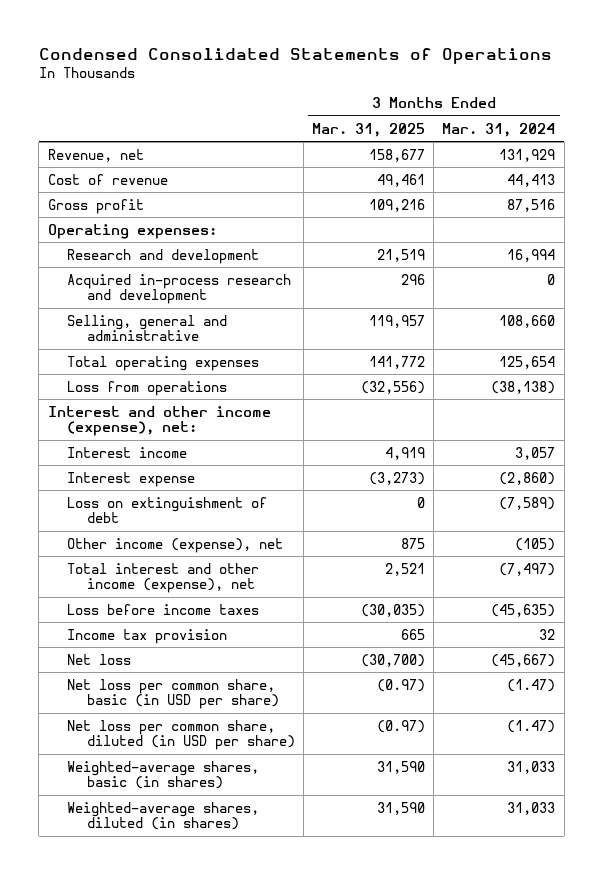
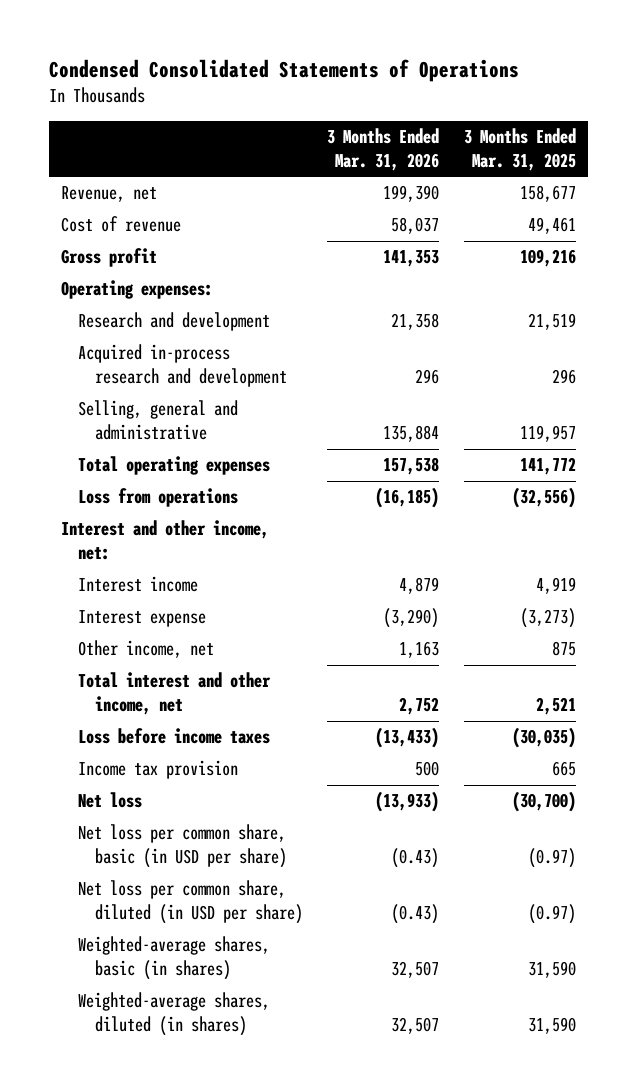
[442,122,556,137] Mar. 31, 2024 -> none
none -> [327,128,440,171] 3 Months Ended Mar. 31, 2026
[47,405,271,437] Interest and other income (expense), net: -> [60,520,269,561] Interest and other income, net:
[67,496,268,524] Loss on extinguishment of debt -> none
[67,537,284,553] Other income (expense), net -> [77,640,214,659] Other income, net
[67,562,260,594] Total interest and other income (expense), net -> [77,672,271,716] Total interest and other income, net

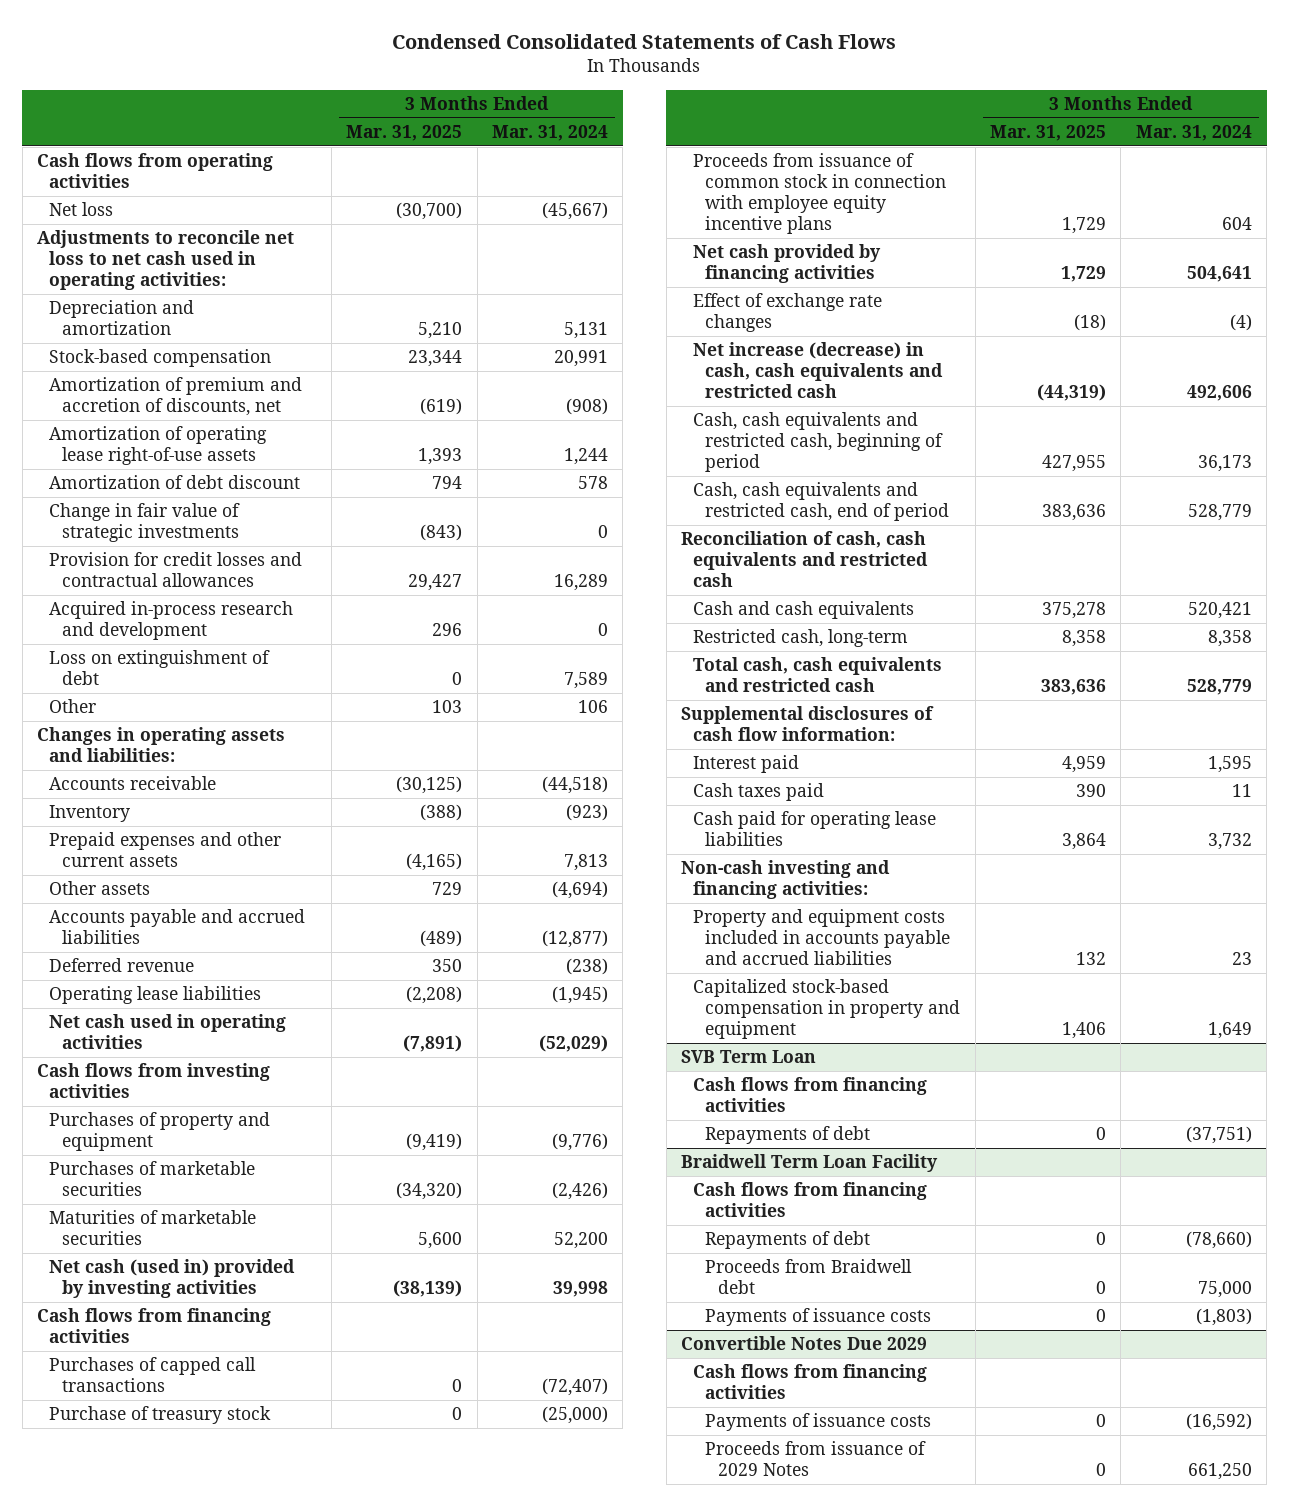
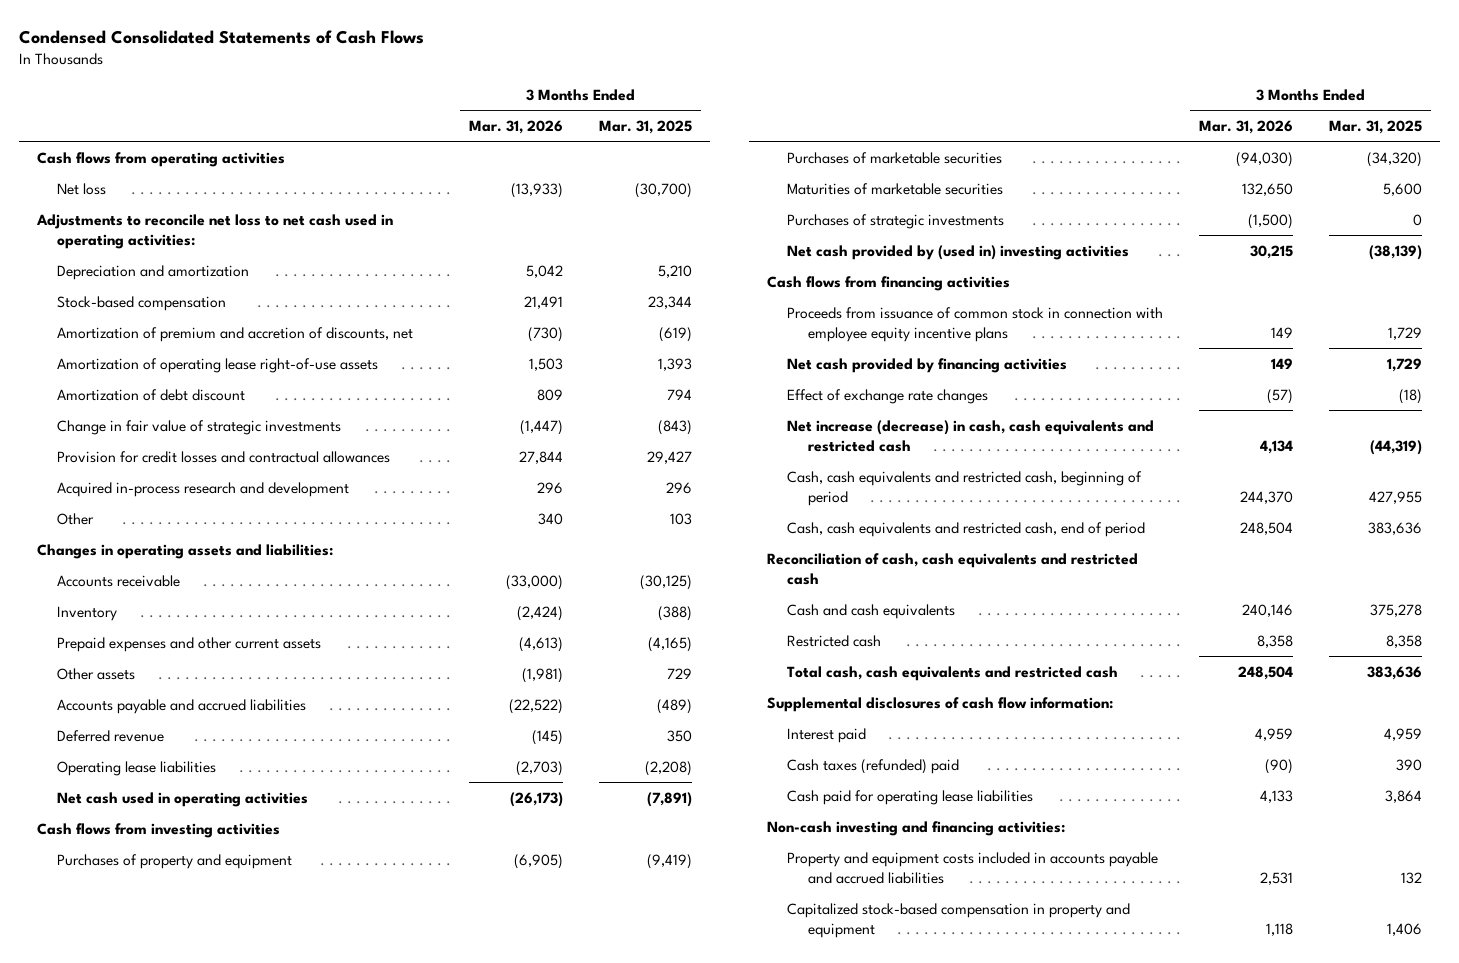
[492,125,609,142] Mar. 31, 2024 -> none
none -> [469,119,564,134] Mar. 31, 2026
[49,650,271,686] Loss on extinguishment of debt -> none
none -> [787,213,1005,229] Purchases of strategic investments
[49,1259,296,1299] Net cash (used in) provided by investing activities -> [787,244,1130,260] Net cash provided by (used in) investing activities
[49,1357,257,1393] Purchases of capped call transactions -> none
[49,1406,272,1425] Purchase of treasury stock -> none
[693,629,909,648] Restricted cash, long-term -> [787,634,882,647] Restricted cash
[693,783,825,802] Cash taxes paid -> [787,758,960,774] Cash taxes (refunded) paid
[680,1050,816,1064] SVB Term Loan -> none
[693,1077,928,1113] Cash flows from financing activities -> none
[705,1126,871,1145] Repayments of debt -> none
[680,1154,938,1173] Braidwell Term Loan Facility -> none
[693,1182,928,1218] Cash flows from financing activities -> none
[705,1231,871,1250] Repayments of debt -> none
[705,1259,913,1295] Proceeds from Braidwell debt -> none
[705,1308,932,1327] Payments of issuance costs -> none
[680,1336,927,1351] Convertible Notes Due 2029 -> none
[693,1364,928,1400] Cash flows from financing activities -> none
[705,1413,932,1432] Payments of issuance costs -> none
[705,1441,927,1477] Proceeds from issuance of 2029 Notes -> none

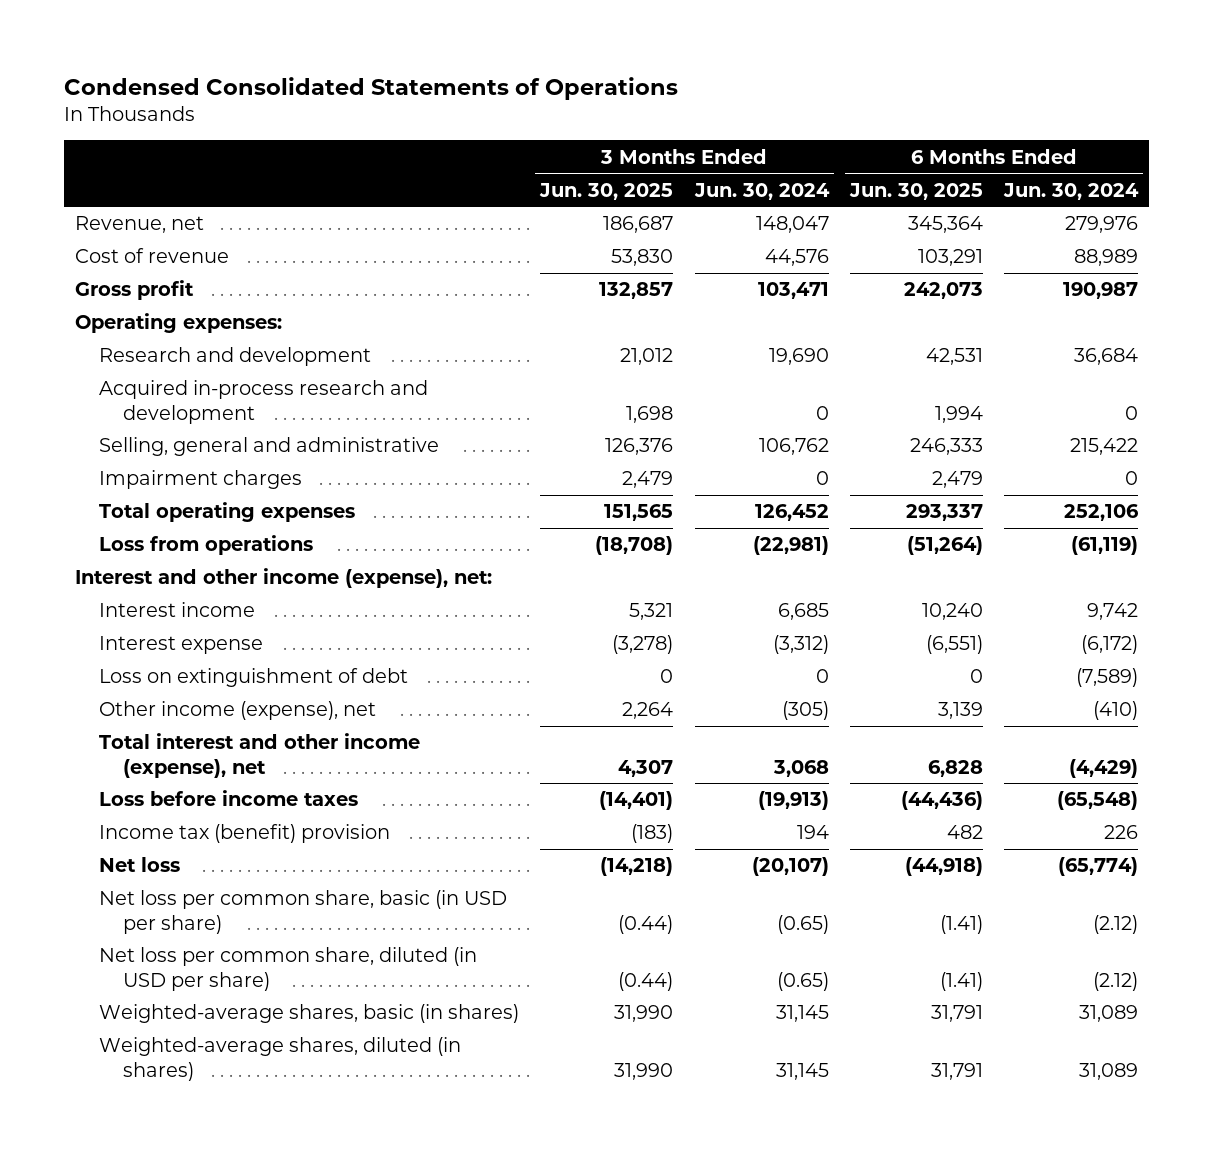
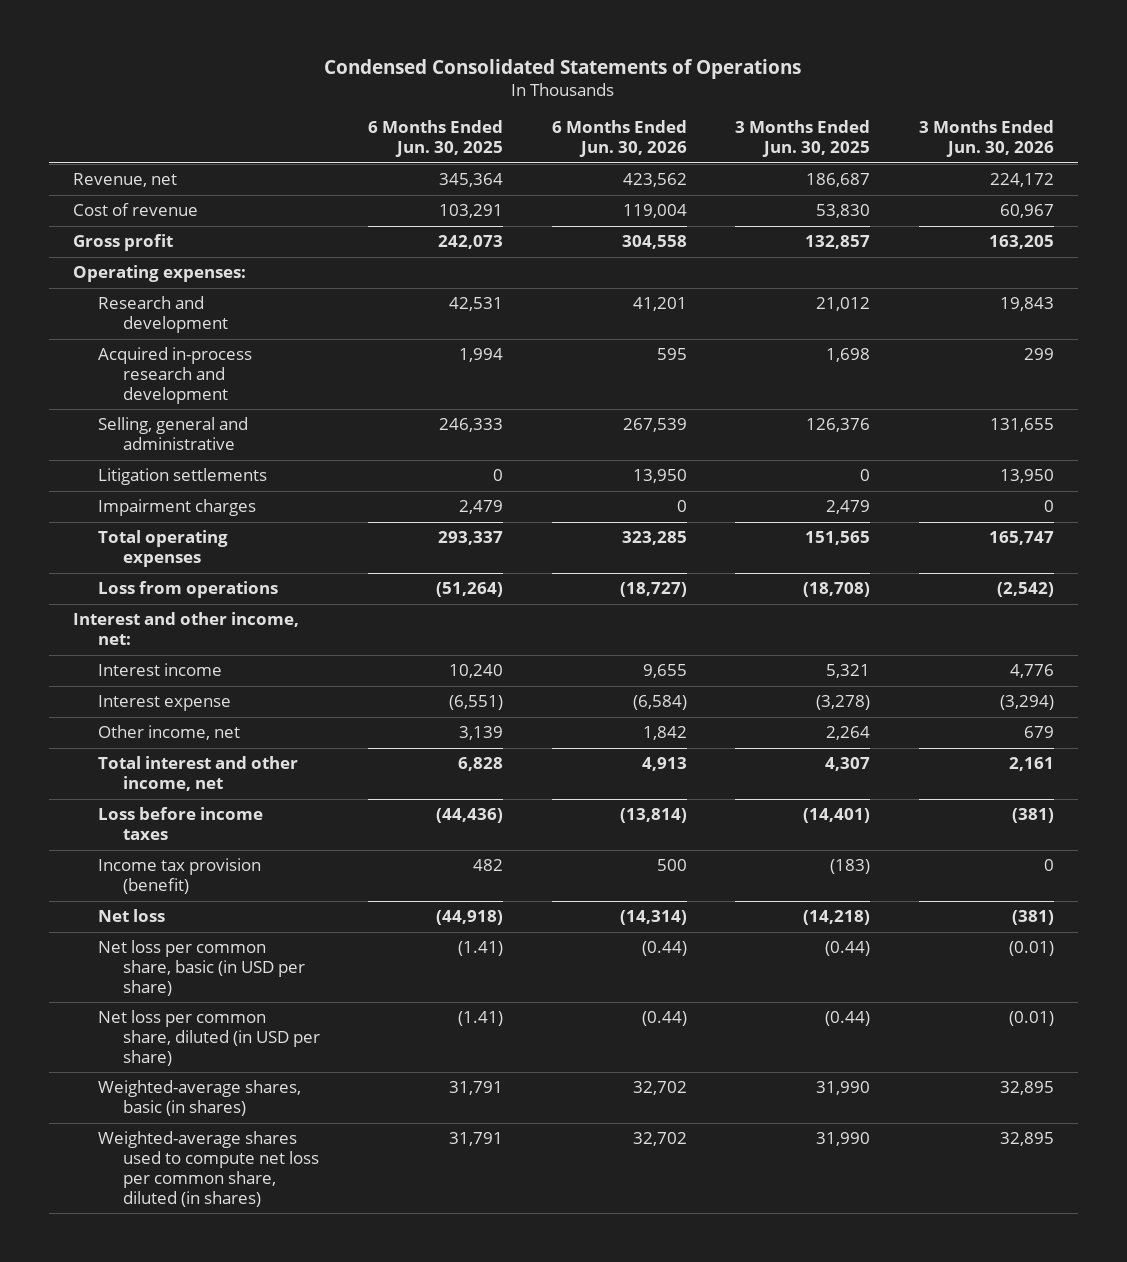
[693,182,830,200] Jun. 30, 2024 -> none
[1003,182,1140,200] Jun. 30, 2024 -> none
none -> [551,120,687,158] 6 Months Ended Jun. 30, 2026
none -> [918,120,1054,158] 3 Months Ended Jun. 30, 2026
none -> [97,468,267,486] Litigation settlements
[74,568,492,589] Interest and other income (expense), net: -> [72,612,299,646] Interest and other income, net:
[99,668,409,688] Loss on extinguishment of debt -> none
[99,701,377,721] Other income (expense), net -> [97,725,240,741] Other income, net
[99,733,421,778] Total interest and other income (expense), net -> [97,756,298,792] Total interest and other income, net
[99,824,391,844] Income tax (benefit) provision -> [97,858,261,895] Income tax provision (benefit)
[99,1037,462,1081] Weighted-average shares, diluted (in shares) -> [97,1131,319,1207] Weighted-average shares used to compute net loss per common share, diluted (in shares)

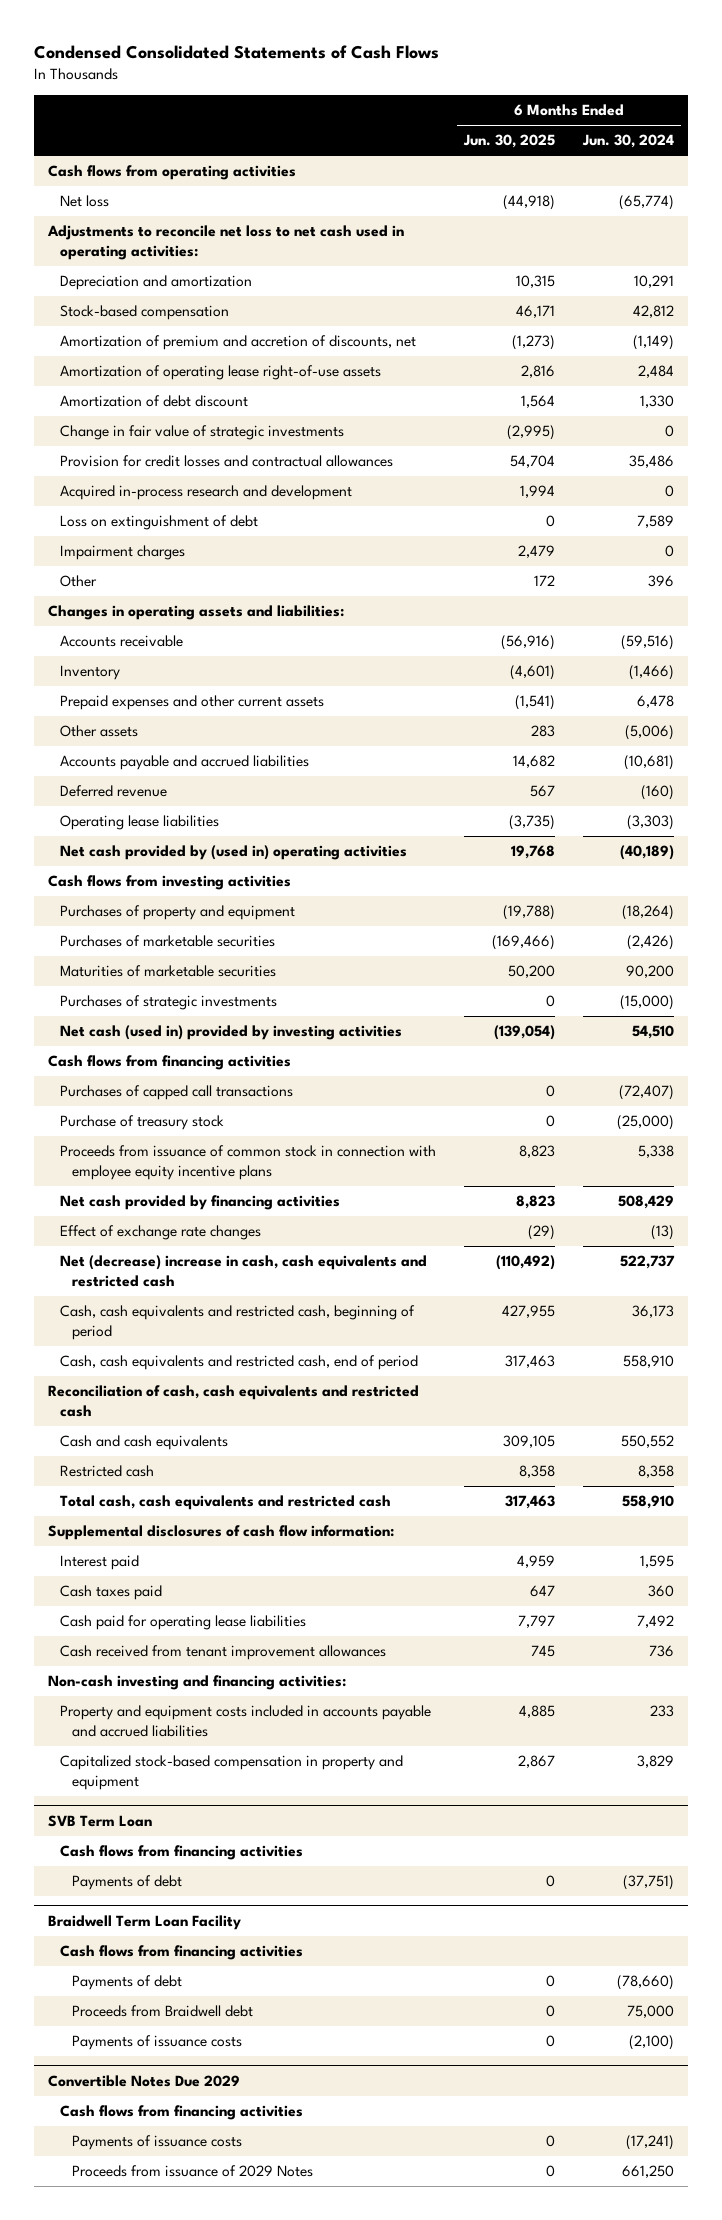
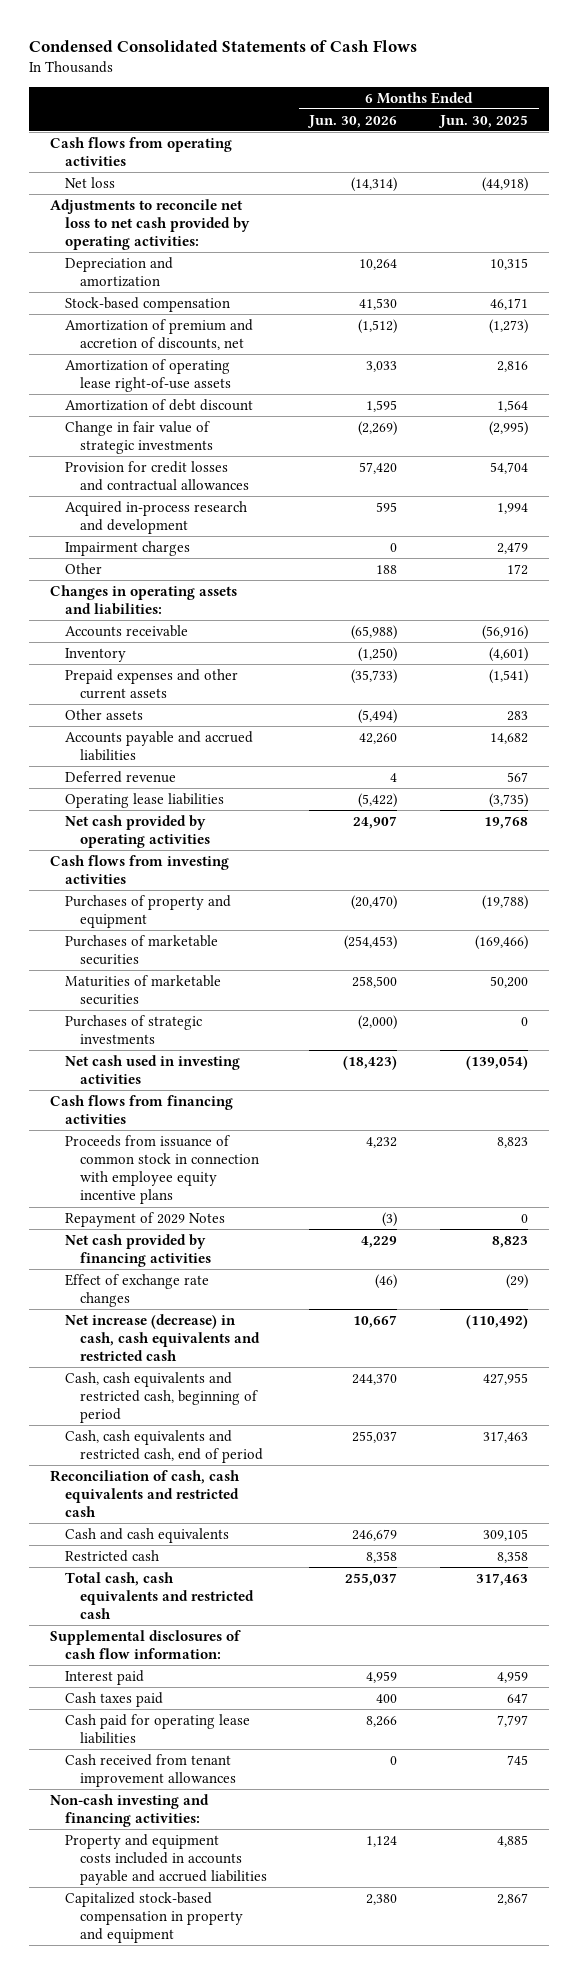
[581,134,674,149] Jun. 30, 2024 -> none
none -> [307,114,398,128] Jun. 30, 2026
[46,225,404,261] Adjustments to reconcile net loss to net cash used in operating activities: -> [50,198,250,251] Adjustments to reconcile net loss to net cash provided by operating activities:
[59,515,258,531] Loss on extinguishment of debt -> none
[59,845,407,861] Net cash provided by (used in) operating activities -> [64,814,210,849] Net cash provided by operating activities
[59,1025,402,1041] Net cash (used in) provided by investing activities -> [64,1054,240,1085] Net cash used in investing activities
[59,1085,293,1101] Purchases of capped call transactions -> none
[59,1115,224,1131] Purchase of treasury stock -> none
none -> [64,1211,225,1227] Repayment of 2029 Notes
[59,1255,427,1288] Net (decrease) increase in cash, cash equivalents and restricted cash -> [64,1313,260,1362] Net increase (decrease) in cash, cash equivalents and restricted cash
[47,1815,152,1828] SVB Term Loan -> none
[59,1845,303,1861] Cash flows from financing activities -> none
[71,1875,182,1891] Payments of debt -> none
[47,1915,241,1931] Braidwell Term Loan Facility -> none
[59,1945,303,1961] Cash flows from financing activities -> none
[71,1975,182,1991] Payments of debt -> none
[71,2005,253,2018] Proceeds from Braidwell debt -> none
[71,2035,242,2051] Payments of issuance costs -> none
[47,2075,240,2088] Convertible Notes Due 2029 -> none
[59,2105,303,2121] Cash flows from financing activities -> none
[71,2135,242,2151] Payments of issuance costs -> none
[71,2165,313,2178] Proceeds from issuance of 2029 Notes -> none

